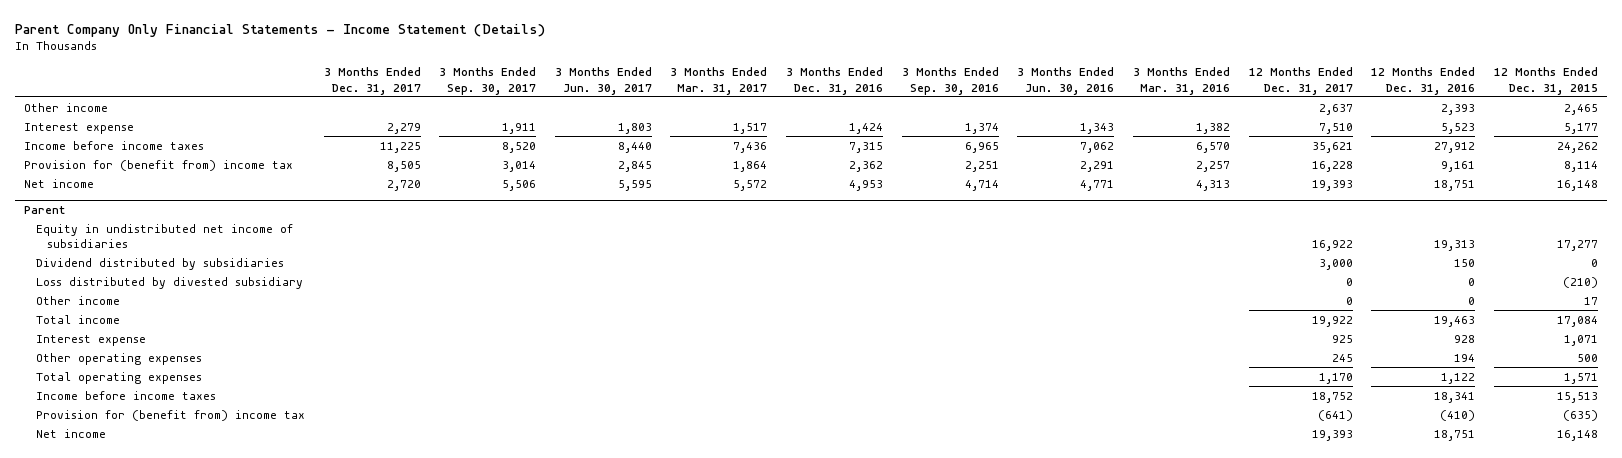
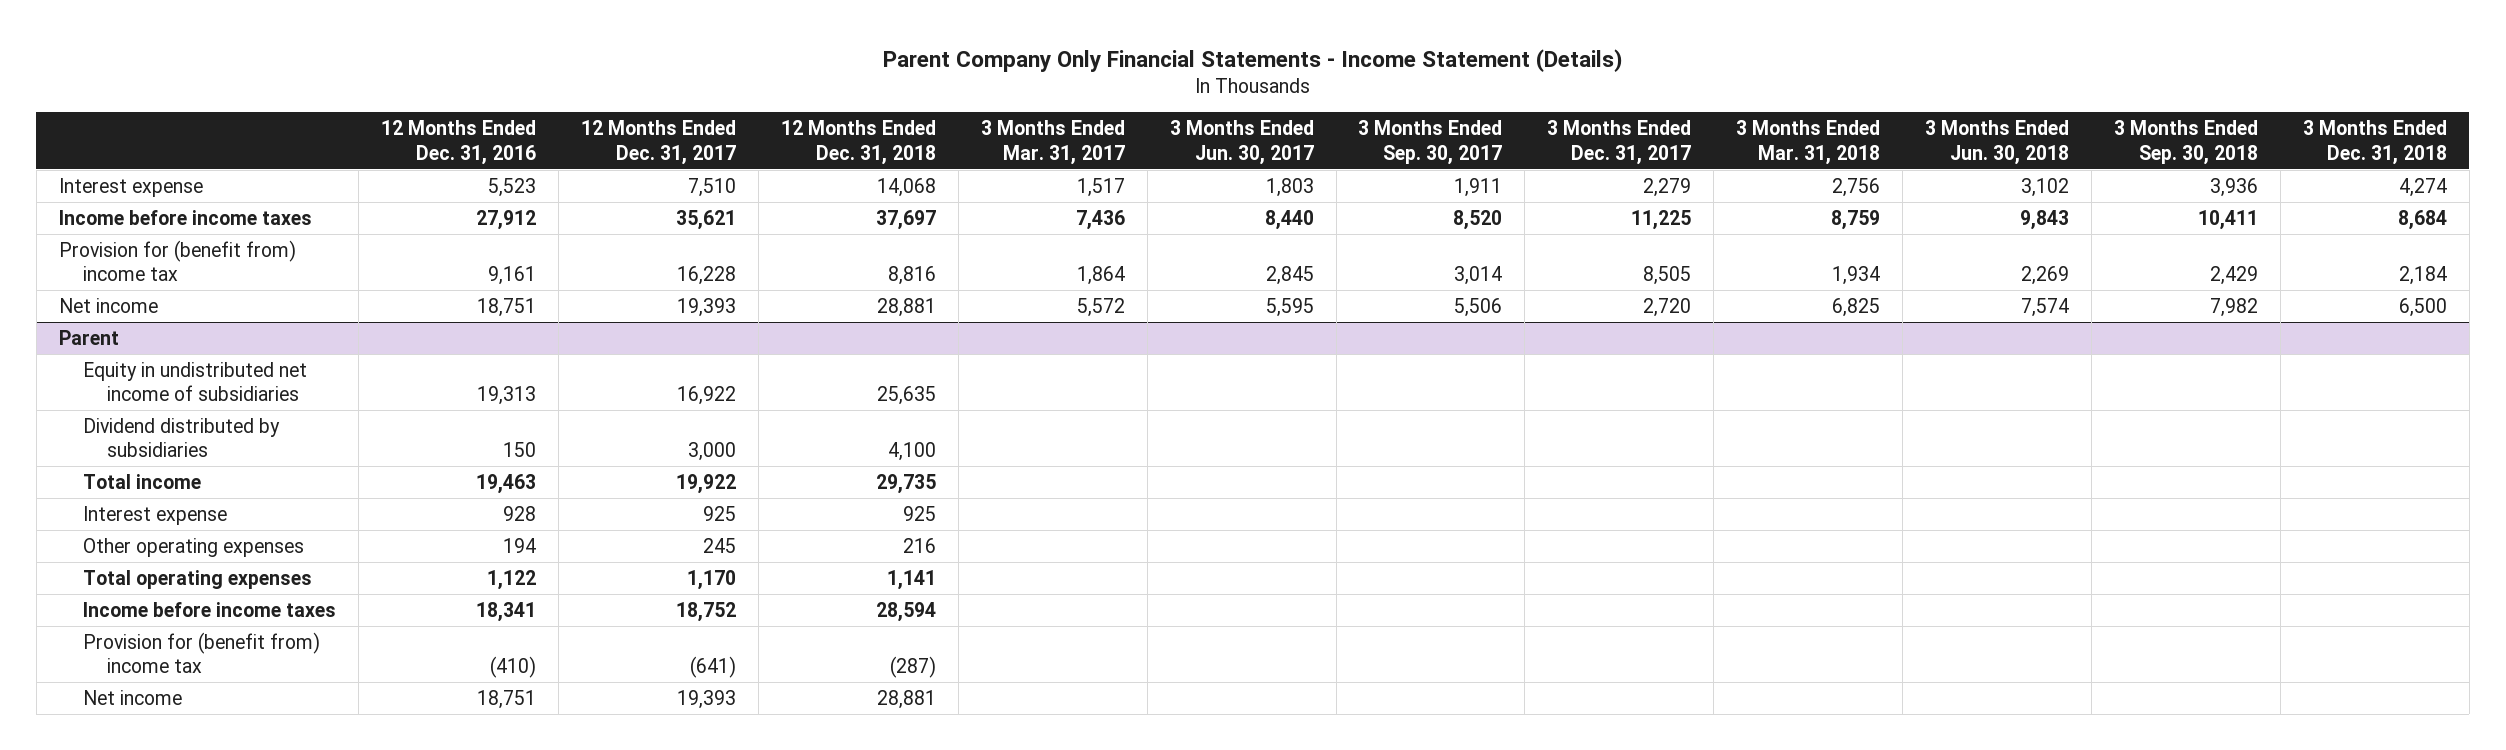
[786,67,884,95] 3 Months Ended Dec. 31, 2016 -> none
[901,67,999,95] 3 Months Ended Sep. 30, 2016 -> none
[1017,67,1115,95] 3 Months Ended Jun. 30, 2016 -> none
[1132,67,1230,95] 3 Months Ended Mar. 31, 2016 -> none
[1493,67,1598,95] 12 Months Ended Dec. 31, 2015 -> none
none -> [780,120,936,165] 12 Months Ended Dec. 31, 2018
none -> [1736,120,1881,165] 3 Months Ended Mar. 31, 2018
none -> [1925,120,2070,165] 3 Months Ended Jun. 30, 2018
none -> [2114,120,2259,165] 3 Months Ended Sep. 30, 2018
none -> [2303,120,2448,165] 3 Months Ended Dec. 31, 2018
[24,102,109,112] Other income -> none
[35,276,303,289] Loss distributed by divested subsidiary -> none
[35,295,120,305] Other income -> none

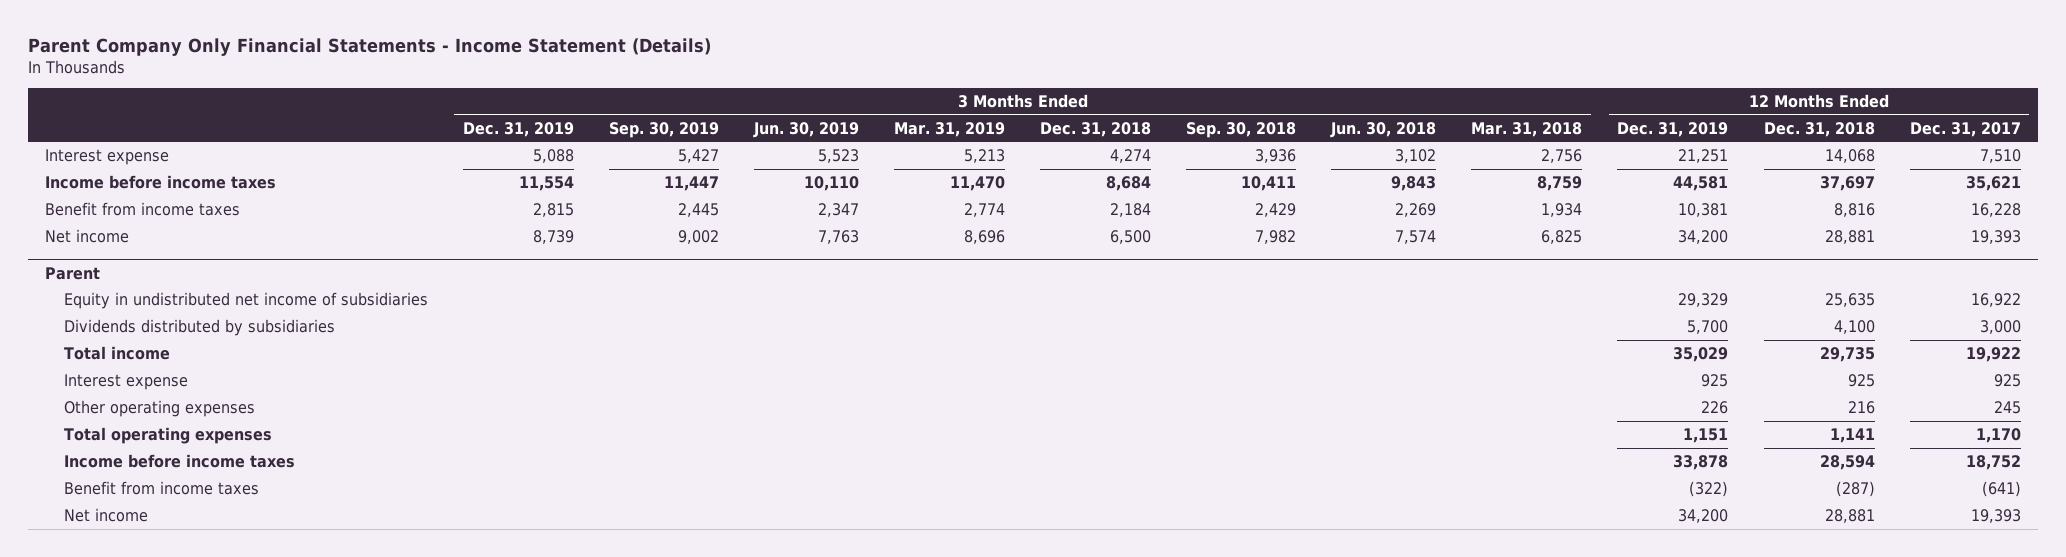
[380,120,536,165] 12 Months Ended Dec. 31, 2016 -> none
[980,120,1125,165] 3 Months Ended Mar. 31, 2017 -> none
[1169,120,1314,165] 3 Months Ended Jun. 30, 2017 -> none
[1358,120,1503,165] 3 Months Ended Sep. 30, 2017 -> none
[1547,120,1692,165] 3 Months Ended Dec. 31, 2017 -> none
none -> [462,121,574,137] Dec. 31, 2019
none -> [608,121,719,138] Sep. 30, 2019
none -> [753,121,860,138] Jun. 30, 2019
none -> [894,121,1006,137] Mar. 31, 2019
none -> [1617,121,1729,137] Dec. 31, 2019
[58,239,296,282] Provision for (benefit from) income tax -> [45,201,241,216] Benefit from income taxes
[82,417,280,458] Dividend distributed by subsidiaries -> [63,318,335,336] Dividends distributed by subsidiaries
[82,631,320,674] Provision for (benefit from) income tax -> [63,480,259,495] Benefit from income taxes

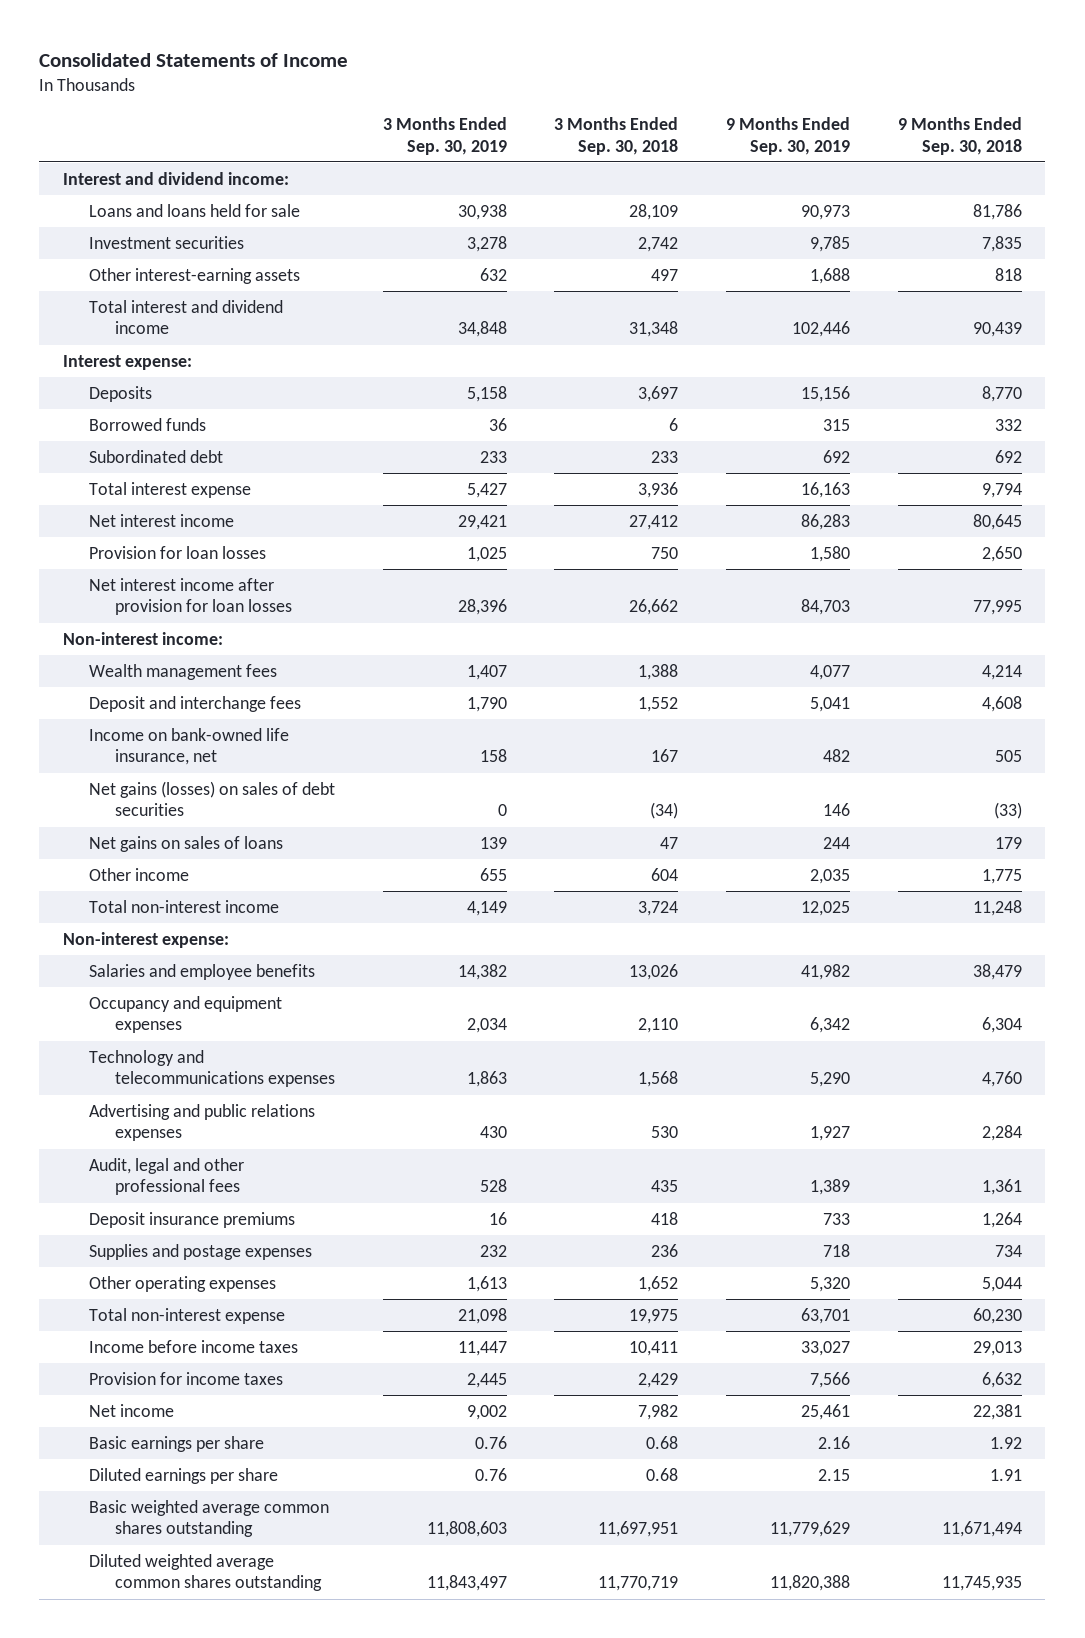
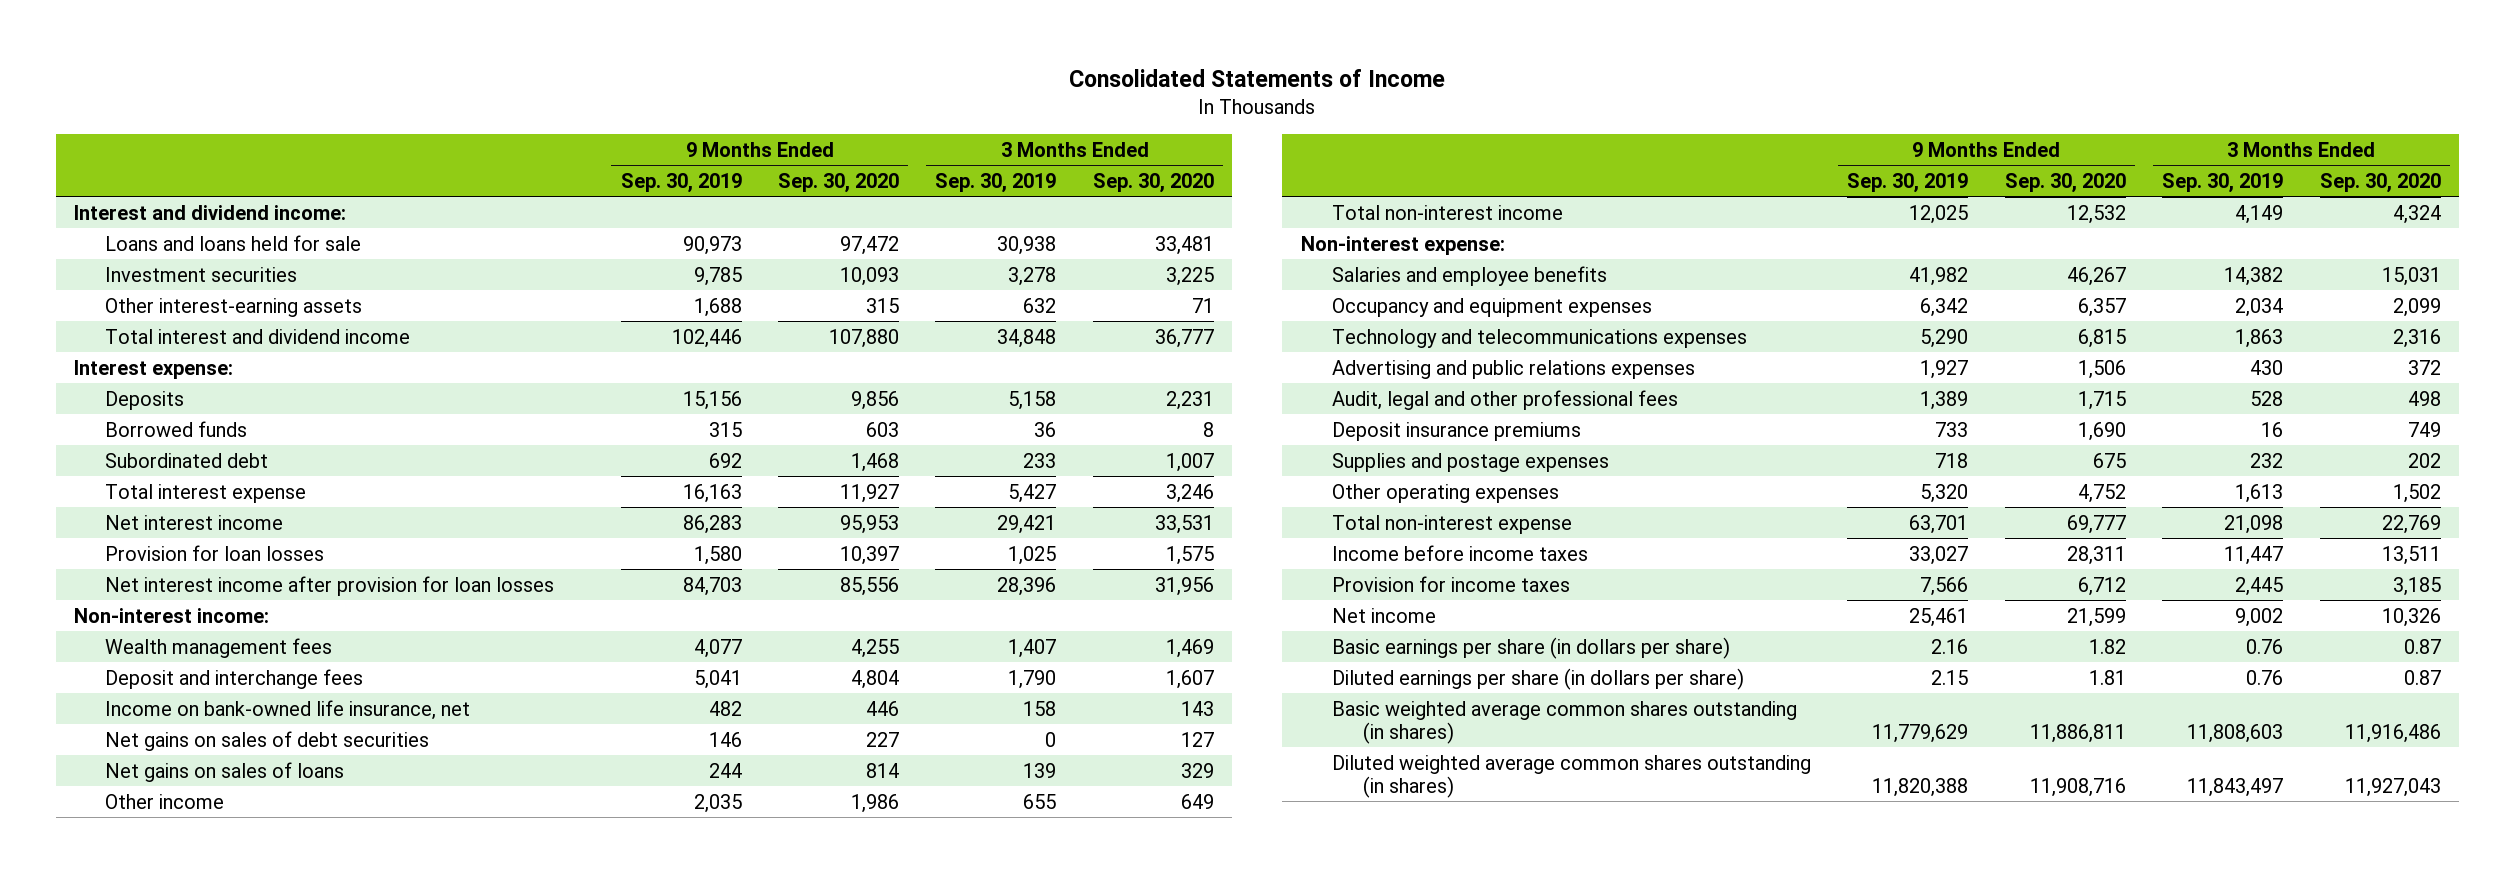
[554,116,679,155] 3 Months Ended Sep. 30, 2018 -> none
[897,116,1022,155] 9 Months Ended Sep. 30, 2018 -> none
none -> [778,172,900,193] Sep. 30, 2020
none -> [1092,172,1214,193] Sep. 30, 2020
[89,780,336,817] Net gains (losses) on sales of debt securities -> [105,730,430,751] Net gains on sales of debt securities
[89,1435,265,1452] Basic earnings per share -> [1331,636,1730,659] Basic earnings per share (in dollars per share)
[89,1467,279,1484] Diluted earnings per share -> [1331,667,1744,690] Diluted earnings per share (in dollars per share)
[89,1499,330,1538] Basic weighted average common shares outstanding -> [1331,700,1797,744] Basic weighted average common shares outstanding (in shares)
[89,1553,323,1592] Diluted weighted average common shares outstanding -> [1331,754,1811,798] Diluted weighted average common shares outstanding (in shares)

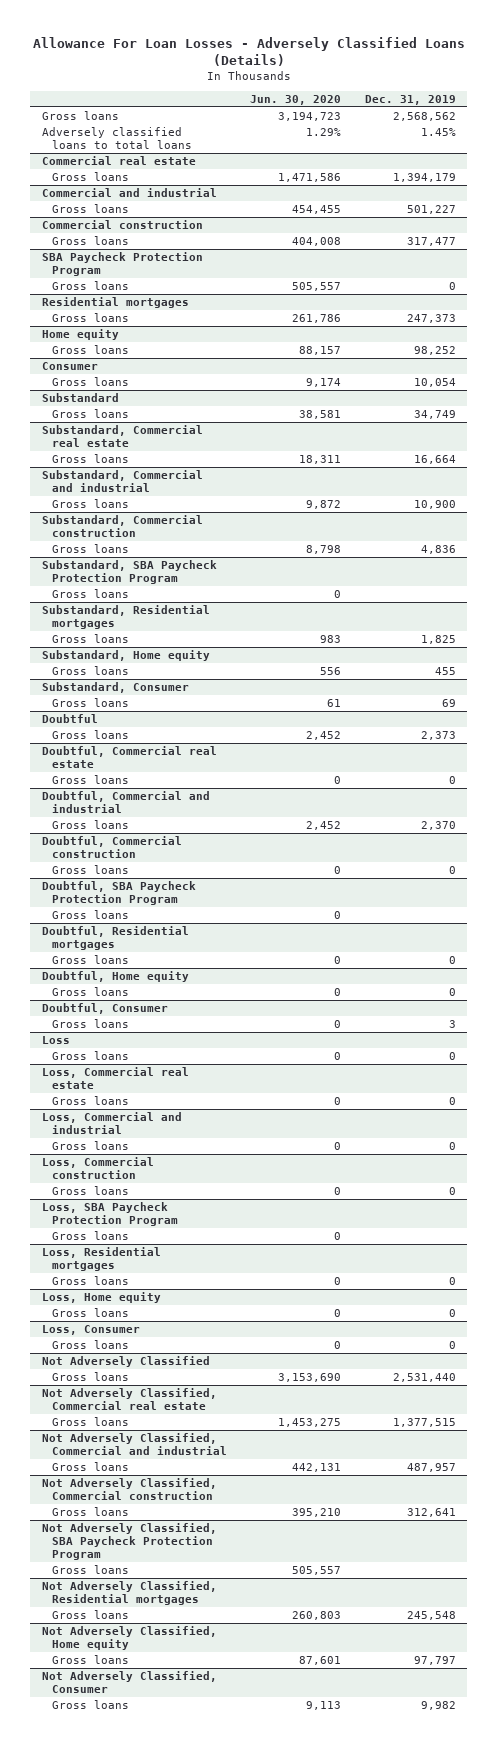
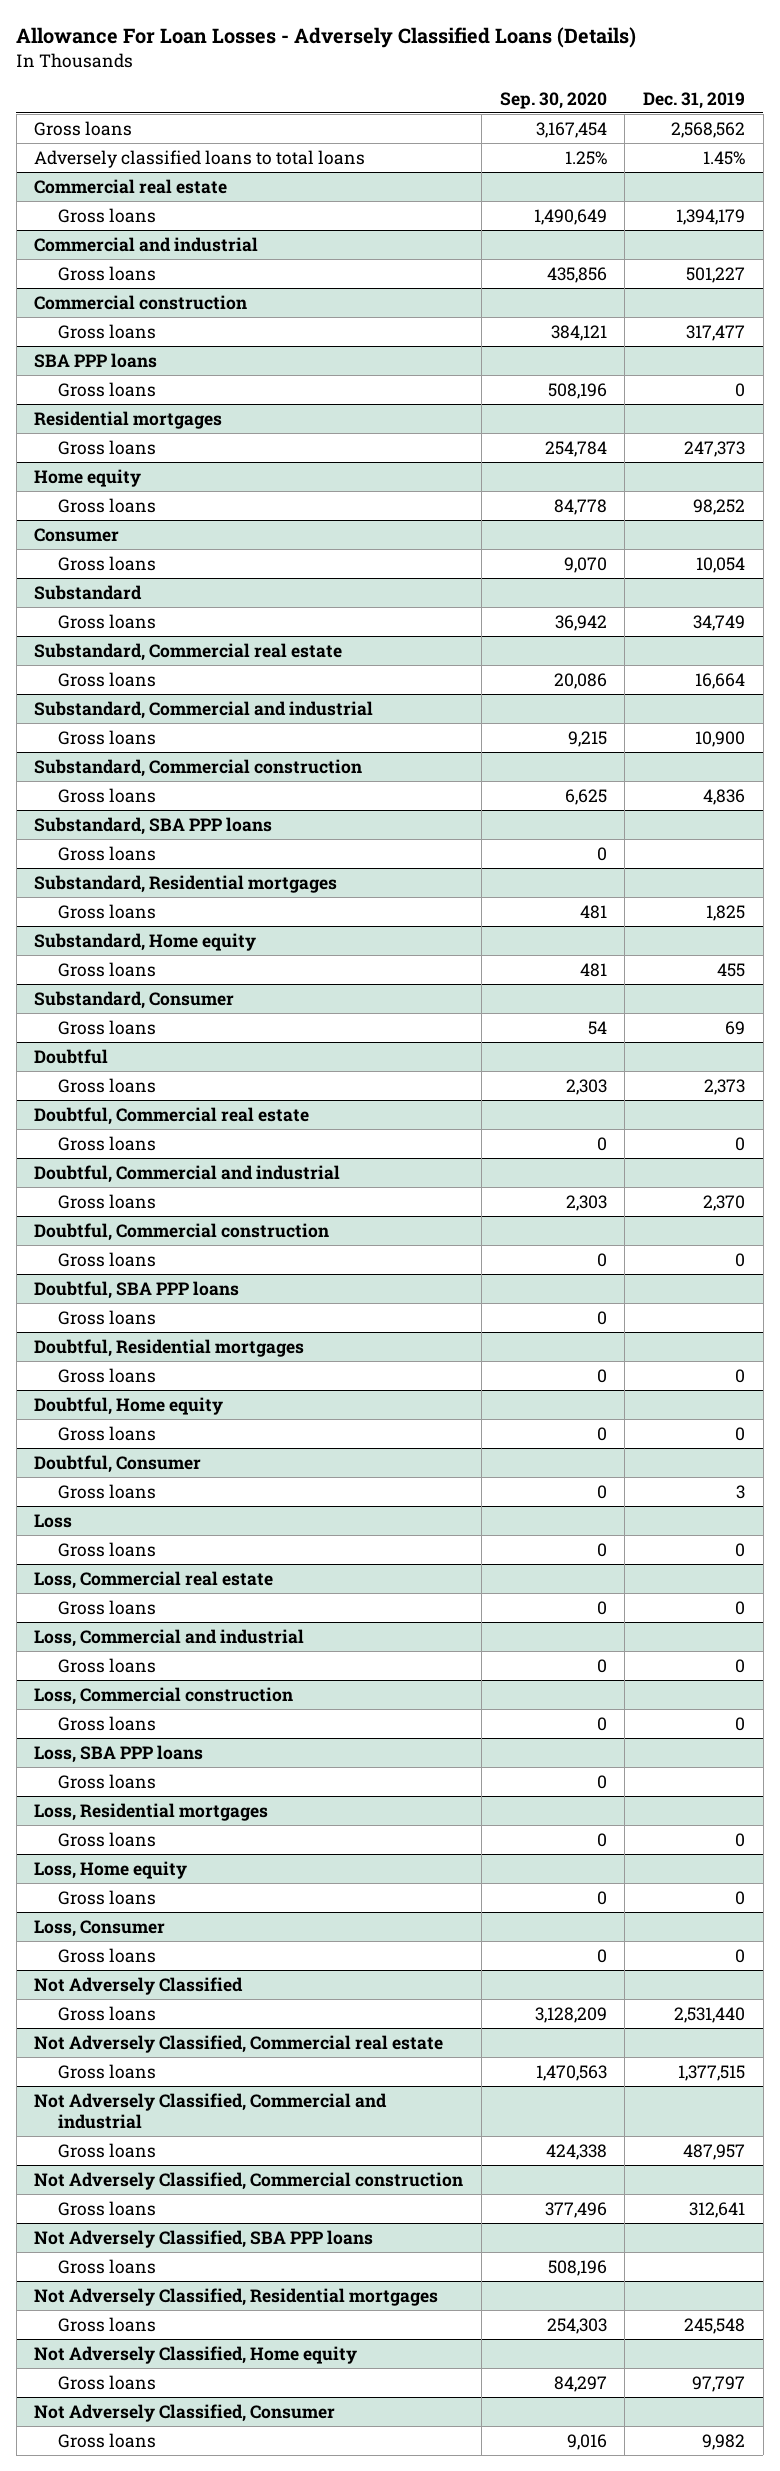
[250,94,342,105] Jun. 30, 2020 -> none
none -> [499,91,607,109] Sep. 30, 2020
[41,251,203,276] SBA Paycheck Protection Program -> [34,352,158,368] SBA PPP loans
[41,559,217,584] Substandard, SBA Paycheck Protection Program -> none
none -> [34,816,273,835] Substandard, SBA PPP loans
[41,880,196,905] Doubtful, SBA Paycheck Protection Program -> none
none -> [34,1280,240,1299] Doubtful, SBA PPP loans
[41,1201,178,1226] Loss, SBA Paycheck Protection Program -> none
none -> [34,1744,204,1763] Loss, SBA PPP loans
[41,1522,217,1560] Not Adversely Classified, SBA Paycheck Protection Program -> none
none -> [34,2229,374,2248] Not Adversely Classified, SBA PPP loans

